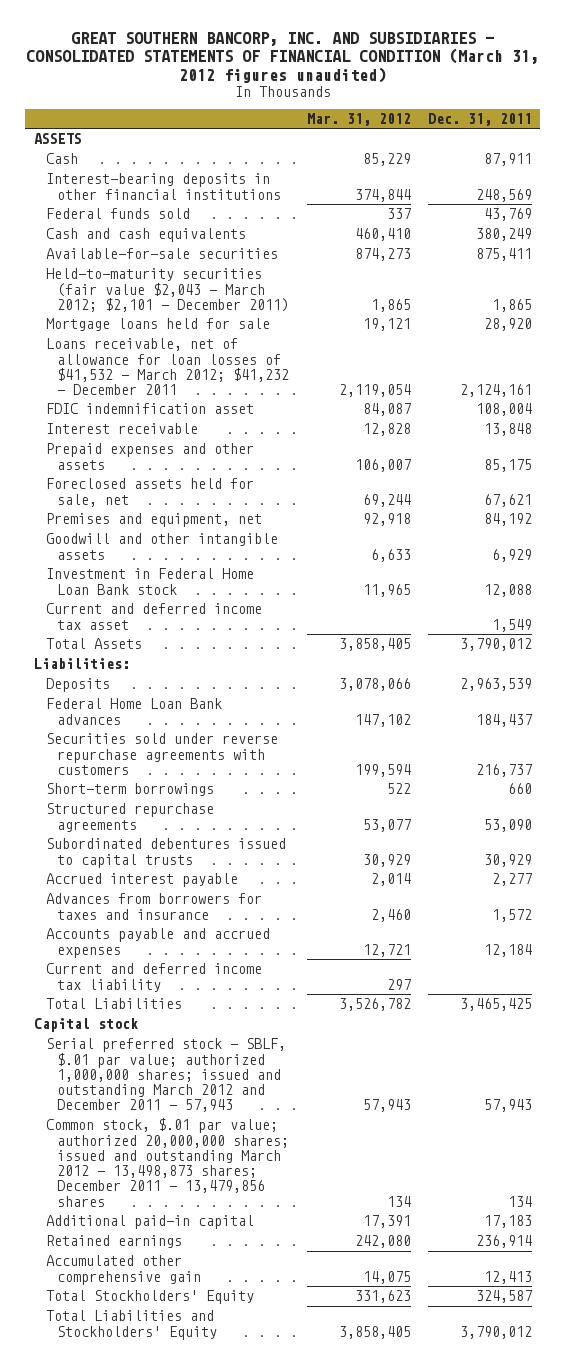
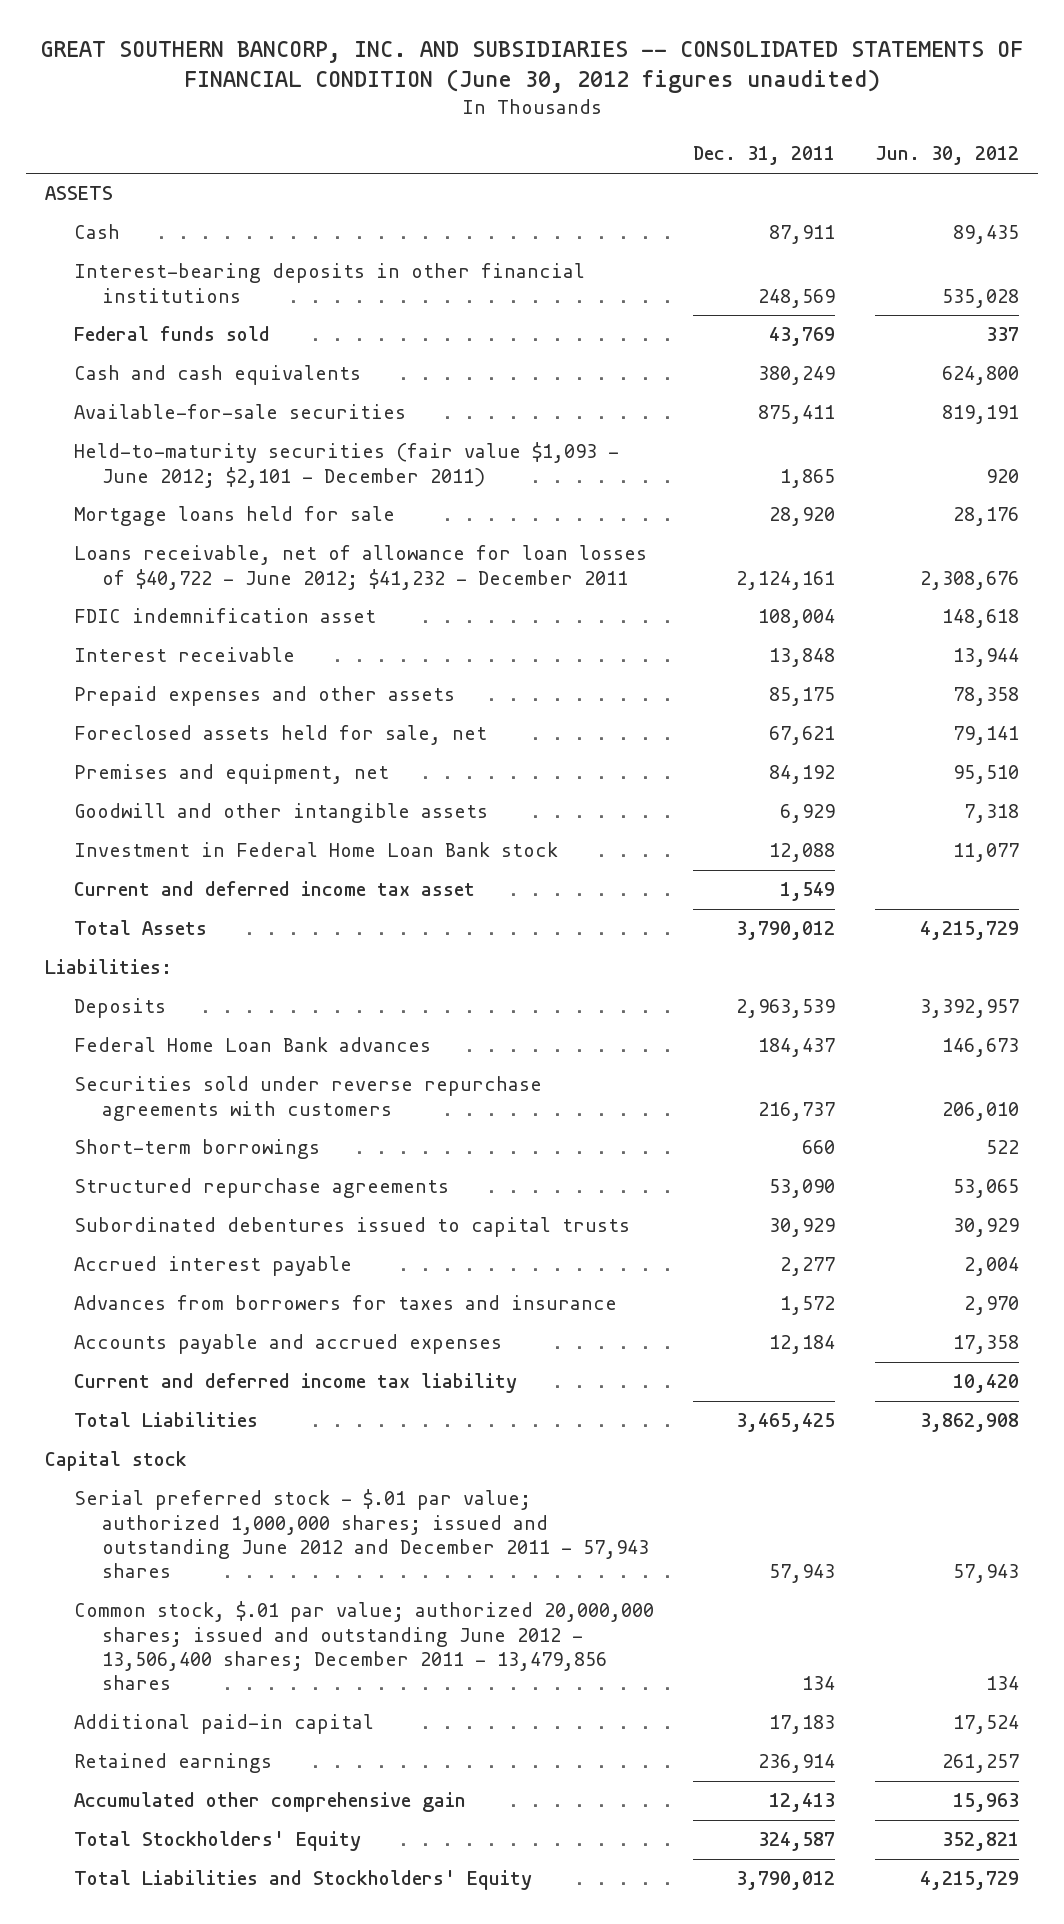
[25,31,539,83] GREAT SOUTHERN BANCORP, INC. AND SUBSIDIARIES - CONSOLIDATED STATEMENTS OF FINANCIAL CONDITION (March 31, 2012 figures unaudited) -> [40,40,1024,94] GREAT SOUTHERN BANCORP, INC. AND SUBSIDIARIES -- CONSOLIDATED STATEMENTS OF FINANCIAL CONDITION (June 30, 2012 figures unaudited)
[306,113,411,127] Mar. 31, 2012 -> none
none -> [874,146,1019,166] Jun. 30, 2012
[45,268,290,312] Held-to-maturity securities (fair value $2,043 - March 2012; $2,101 - December 2011) -> [73,442,619,488] Held-to-maturity securities (fair value $1,093 - June 2012; $2,101 - December 2011)
[45,338,290,396] Loans receivable, net of allowance for loan losses of $41,532 - March 2012; $41,232 - December 2011 -> [73,545,647,590] Loans receivable, net of allowance for loan losses of $40,722 - June 2012; $41,232 - December 2011
[45,1038,286,1113] Serial preferred stock - SBLF, $.01 par value; authorized 1,000,000 shares; issued and outstanding March 2012 and December 2011 - 57,943 -> [73,1489,649,1579] Serial preferred stock - $.01 par value; authorized 1,000,000 shares; issued and outstanding June 2012 and December 2011 - 57,943 shares
[45,1118,290,1207] Common stock, $.01 par value; authorized 20,000,000 shares; issued and outstanding March 2012 - 13,498,873 shares; December 2011 - 13,479,856 shares -> [73,1601,654,1691] Common stock, $.01 par value; authorized 20,000,000 shares; issued and outstanding June 2012 - 13,506,400 shares; December 2011 - 13,479,856 shares

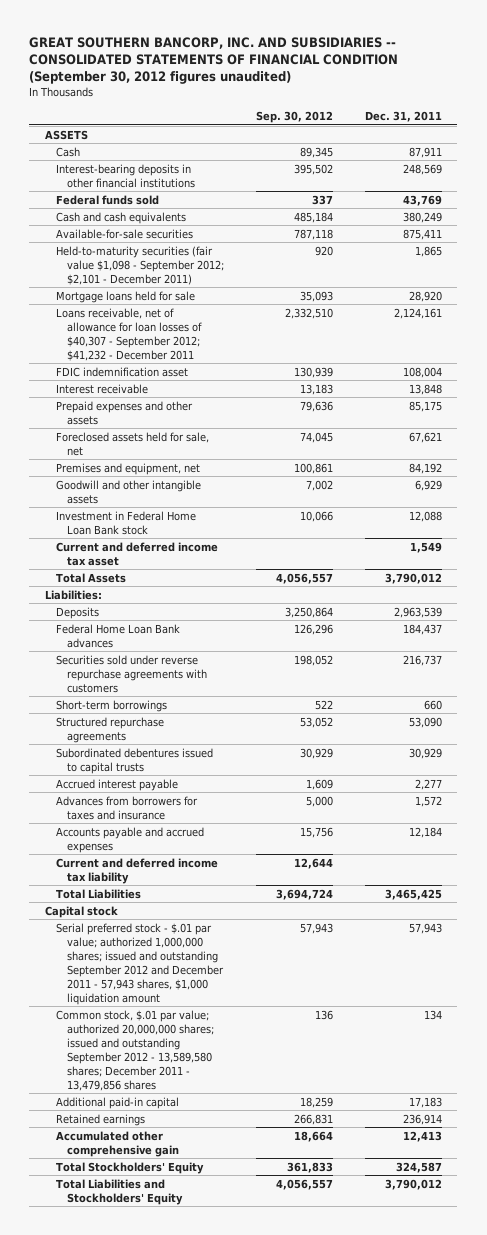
[40,40,1024,94] GREAT SOUTHERN BANCORP, INC. AND SUBSIDIARIES -- CONSOLIDATED STATEMENTS OF FINANCIAL CONDITION (June 30, 2012 figures unaudited) -> [29,36,399,85] GREAT SOUTHERN BANCORP, INC. AND SUBSIDIARIES -- CONSOLIDATED STATEMENTS OF FINANCIAL CONDITION (September 30, 2012 figures unaudited)
[874,146,1019,166] Jun. 30, 2012 -> none
none -> [255,111,333,124] Sep. 30, 2012
[73,442,619,488] Held-to-maturity securities (fair value $1,093 - June 2012; $2,101 - December 2011) -> [56,245,224,285] Held-to-maturity securities (fair value $1,098 - September 2012; $2,101 - December 2011)
[73,545,647,590] Loans receivable, net of allowance for loan losses of $40,722 - June 2012; $41,232 - December 2011 -> [56,307,202,361] Loans receivable, net of allowance for loan losses of $40,307 - September 2012; $41,232 - December 2011
[73,1489,649,1579] Serial preferred stock - $.01 par value; authorized 1,000,000 shares; issued and outstanding June 2012 and December 2011 - 57,943 shares -> [56,922,224,1005] Serial preferred stock - $.01 par value; authorized 1,000,000 shares; issued and outstanding September 2012 and December 2011 - 57,943 shares, $1,000 liquidation amount
[73,1601,654,1691] Common stock, $.01 par value; authorized 20,000,000 shares; issued and outstanding June 2012 - 13,506,400 shares; December 2011 - 13,479,856 shares -> [56,1009,214,1091] Common stock, $.01 par value; authorized 20,000,000 shares; issued and outstanding September 2012 - 13,589,580 shares; December 2011 - 13,479,856 shares

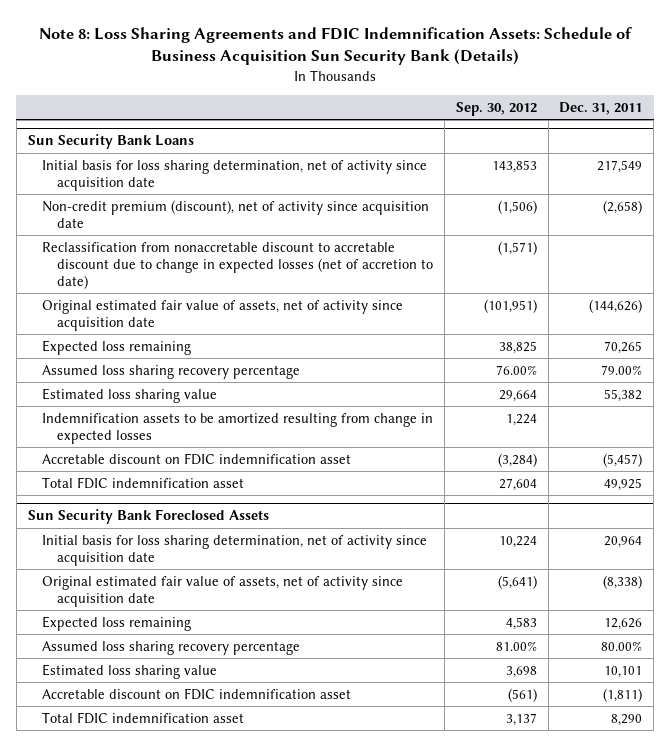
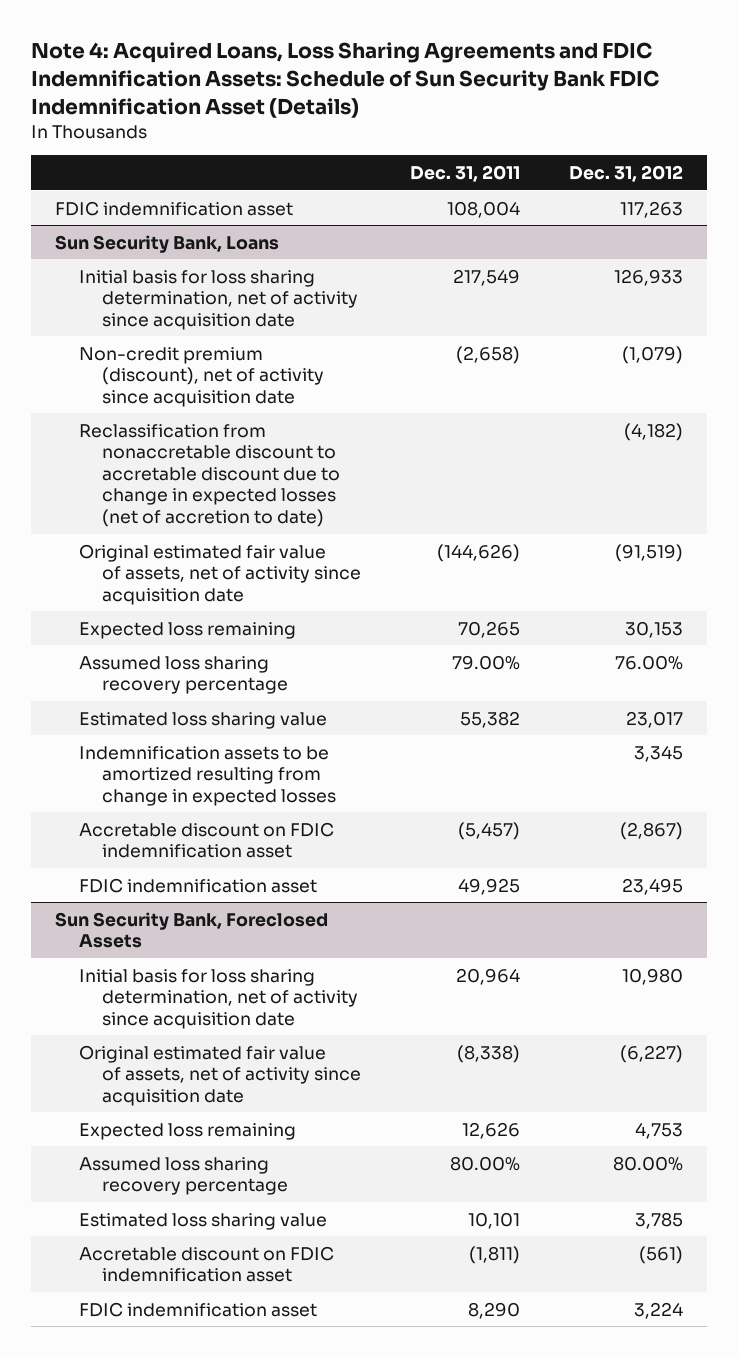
[39,26,633,66] Note 8: Loss Sharing Agreements and FDIC Indemnification Assets: Schedule of Business Acquisition Sun Security Bank (Details) -> [30,42,659,118] Note 4: Acquired Loans, Loss Sharing Agreements and FDIC Indemnification Assets: Schedule of Sun Security Bank FDIC Indemnification Asset (Details)
[455,101,537,116] Sep. 30, 2012 -> none
none -> [568,164,683,182] Dec. 31, 2012
none -> [55,200,294,216] FDIC indemnification asset
[27,134,194,150] Sun Security Bank Loans -> [55,234,280,253] Sun Security Bank, Loans
[42,476,245,489] Total FDIC indemnification asset -> [78,877,317,893] FDIC indemnification asset
[27,509,269,525] Sun Security Bank Foreclosed Assets -> [55,911,329,949] Sun Security Bank, Foreclosed Assets
[42,711,245,724] Total FDIC indemnification asset -> [78,1301,317,1317] FDIC indemnification asset

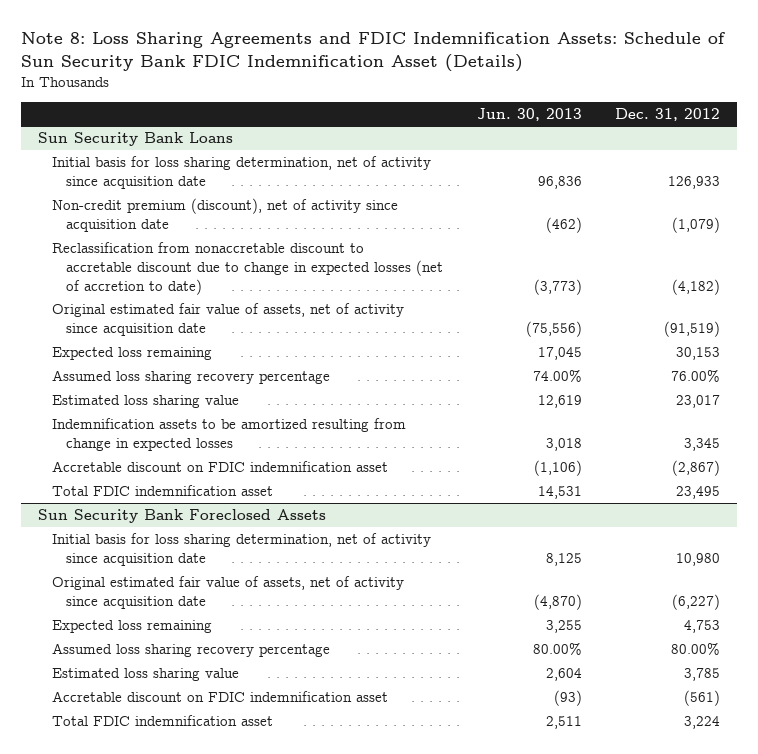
[30,42,659,118] Note 4: Acquired Loans, Loss Sharing Agreements and FDIC Indemnification Assets: Schedule of Sun Security Bank FDIC Indemnification Asset (Details) -> [21,32,726,73] Note 8: Loss Sharing Agreements and FDIC Indemnification Assets: Schedule of Sun Security Bank FDIC Indemnification Asset (Details)
[409,164,520,182] Dec. 31, 2011 -> none
none -> [476,107,582,121] Jun. 30, 2013
[55,200,294,216] FDIC indemnification asset -> none
[55,234,280,253] Sun Security Bank, Loans -> [38,131,234,146] Sun Security Bank Loans
[78,877,317,893] FDIC indemnification asset -> [52,484,274,496] Total FDIC indemnification asset
[55,911,329,949] Sun Security Bank, Foreclosed Assets -> [38,508,327,523] Sun Security Bank Foreclosed Assets
[78,1301,317,1317] FDIC indemnification asset -> [52,714,274,726] Total FDIC indemnification asset

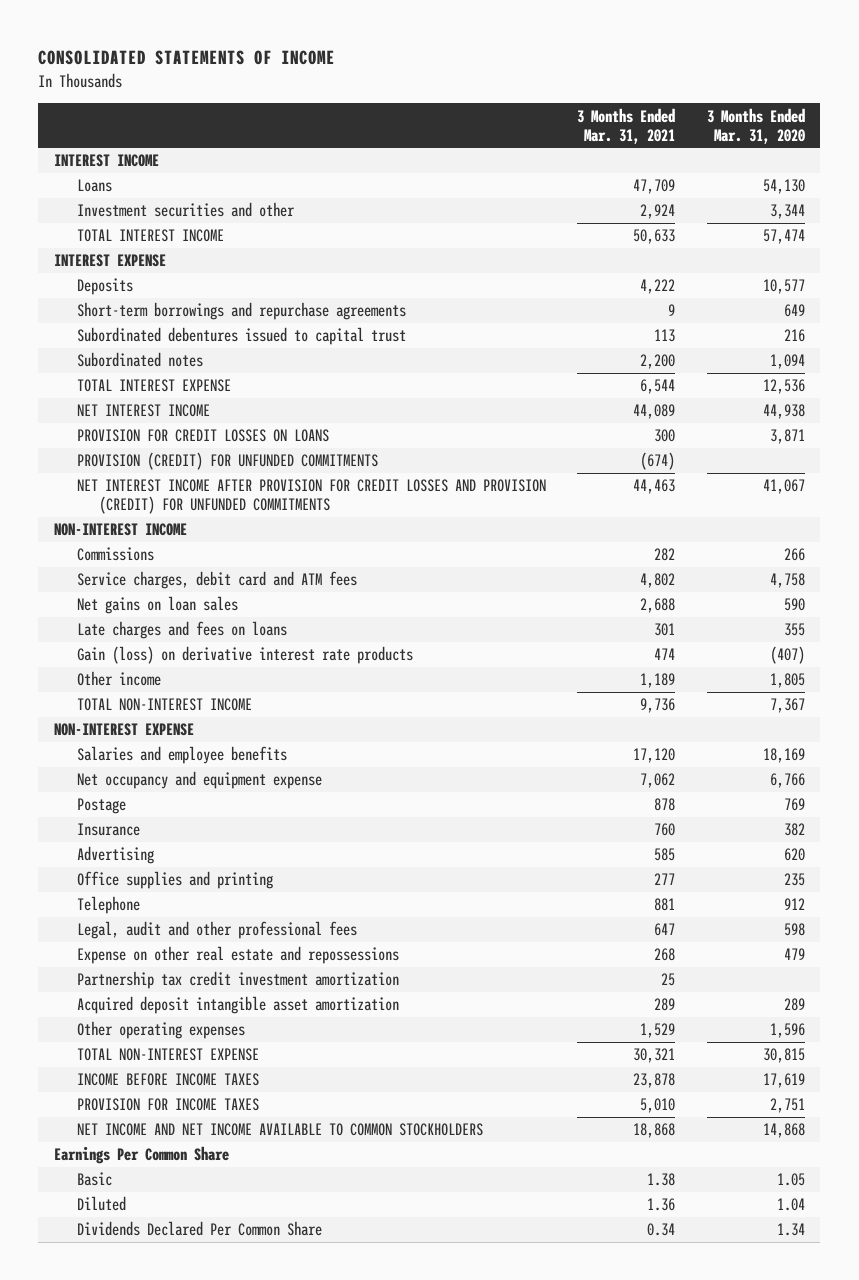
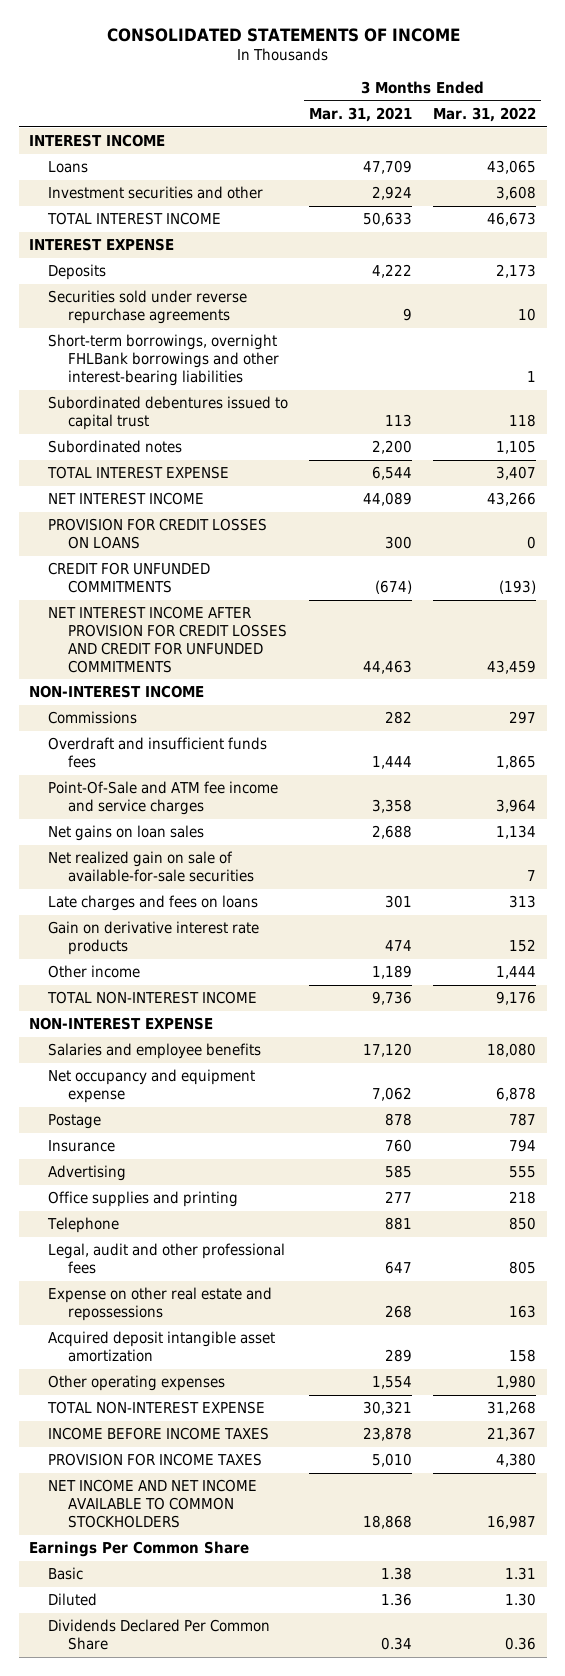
[706,107,805,144] 3 Months Ended Mar. 31, 2020 -> none
none -> [433,107,537,123] Mar. 31, 2022
[76,302,406,321] Short-term borrowings and repurchase agreements -> [48,290,248,325] Securities sold under reverse repurchase agreements
none -> [48,334,279,386] Short-term borrowings, overnight FHLBank borrowings and other interest-bearing liabilities
[76,452,378,471] PROVISION (CREDIT) FOR UNFUNDED COMMITMENTS -> [48,562,211,594] CREDIT FOR UNFUNDED COMMITMENTS
[76,479,546,515] NET INTEREST INCOME AFTER PROVISION FOR CREDIT LOSSES AND PROVISION (CREDIT) FOR UNFUNDED COMMITMENTS -> [48,606,287,673] NET INTEREST INCOME AFTER PROVISION FOR CREDIT LOSSES AND CREDIT FOR UNFUNDED COMMITMENTS
[76,571,357,590] Service charges, debit card and ATM fees -> none
none -> [48,737,268,769] Overdraft and insufficient funds fees
none -> [48,781,279,816] Point-Of-Sale and ATM fee income and service charges
none -> [48,851,254,883] Net realized gain on sale of available-for-sale securities
[76,646,413,665] Gain (loss) on derivative interest rate products -> [48,921,260,956] Gain on derivative interest rate products
[76,971,399,990] Partnership tax credit investment amortization -> none
[640,1023,676,1039] 1,529 -> [372,1376,413,1390] 1,554

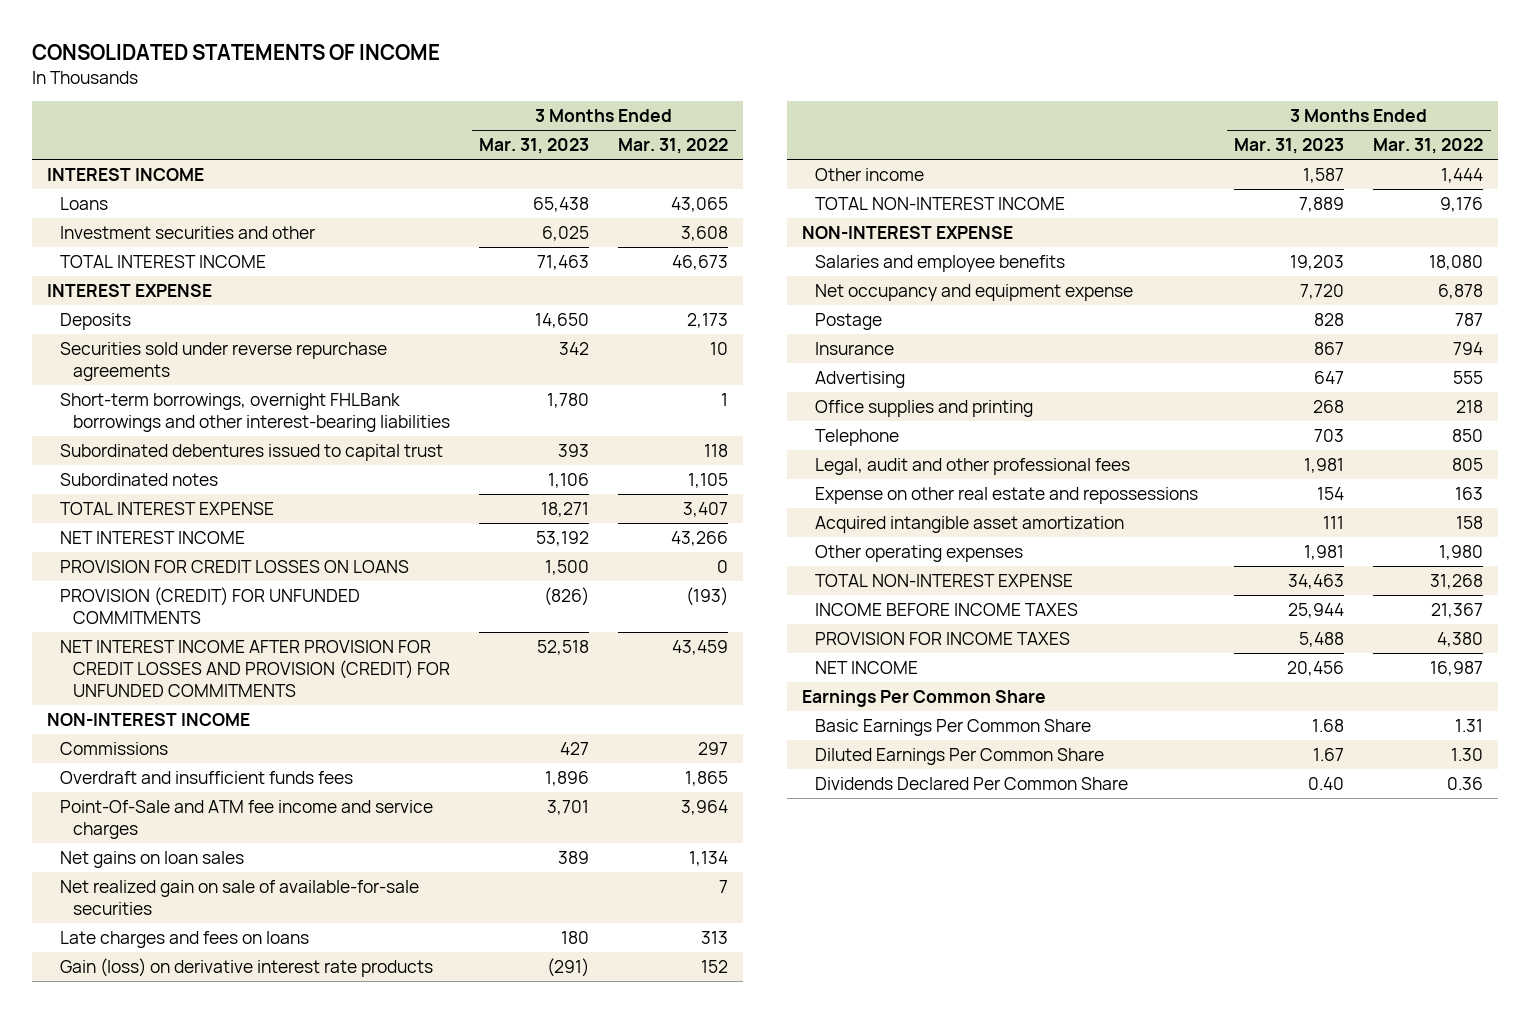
[309,107,413,123] Mar. 31, 2021 -> none
none -> [479,138,590,155] Mar. 31, 2023
[48,562,211,594] CREDIT FOR UNFUNDED COMMITMENTS -> [60,587,361,624] PROVISION (CREDIT) FOR UNFUNDED COMMITMENTS
[48,606,287,673] NET INTEREST INCOME AFTER PROVISION FOR CREDIT LOSSES AND CREDIT FOR UNFUNDED COMMITMENTS -> [60,640,451,697] NET INTEREST INCOME AFTER PROVISION FOR CREDIT LOSSES AND PROVISION (CREDIT) FOR UNFUNDED COMMITMENTS
[48,921,260,956] Gain on derivative interest rate products -> [60,958,434,978] Gain (loss) on derivative interest rate products
[48,1331,276,1363] Acquired deposit intangible asset amortization -> [814,516,1124,534] Acquired intangible asset amortization
[48,1479,258,1528] NET INCOME AND NET INCOME AVAILABLE TO COMMON STOCKHOLDERS -> [814,661,918,675] NET INCOME
[48,1567,84,1581] Basic -> [814,719,1091,737] Basic Earnings Per Common Share
[48,1593,98,1607] Diluted -> [814,748,1104,766] Diluted Earnings Per Common Share

